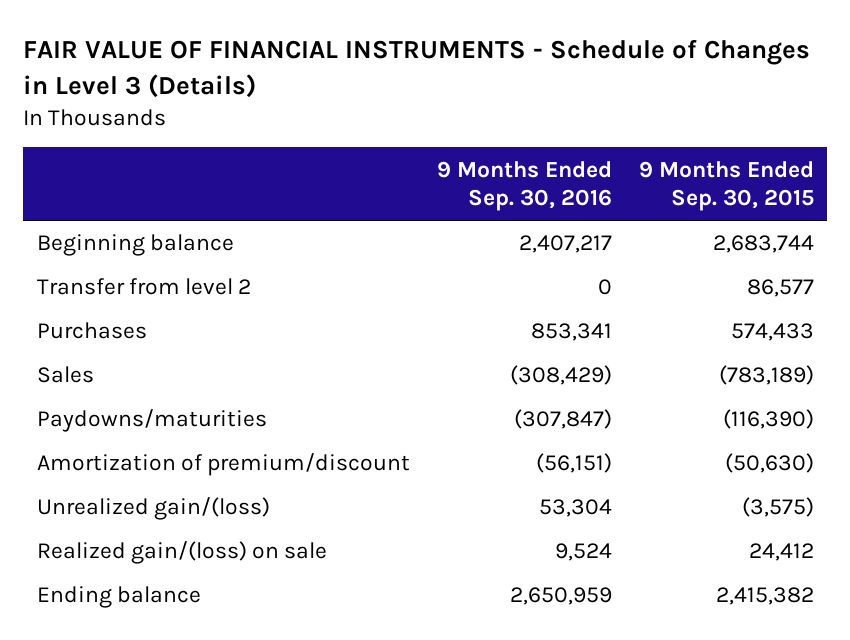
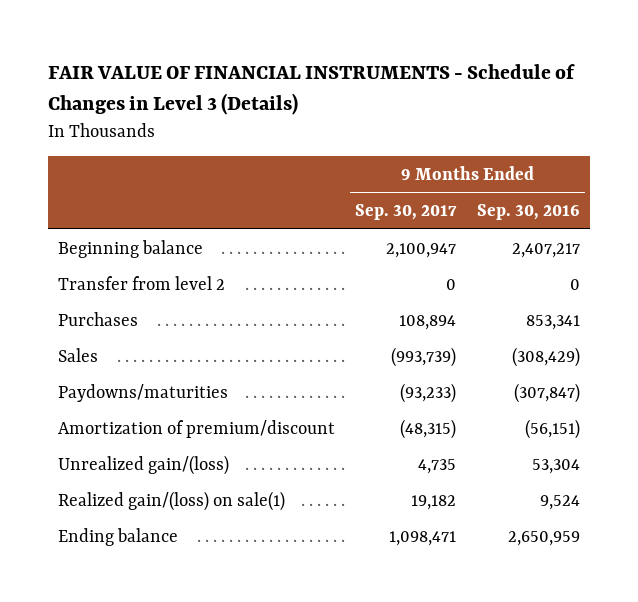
[638,160,814,212] 9 Months Ended Sep. 30, 2015 -> none
none -> [355,204,458,221] Sep. 30, 2017
[36,541,327,565] Realized gain/(loss) on sale -> [58,490,286,511] Realized gain/(loss) on sale(1)

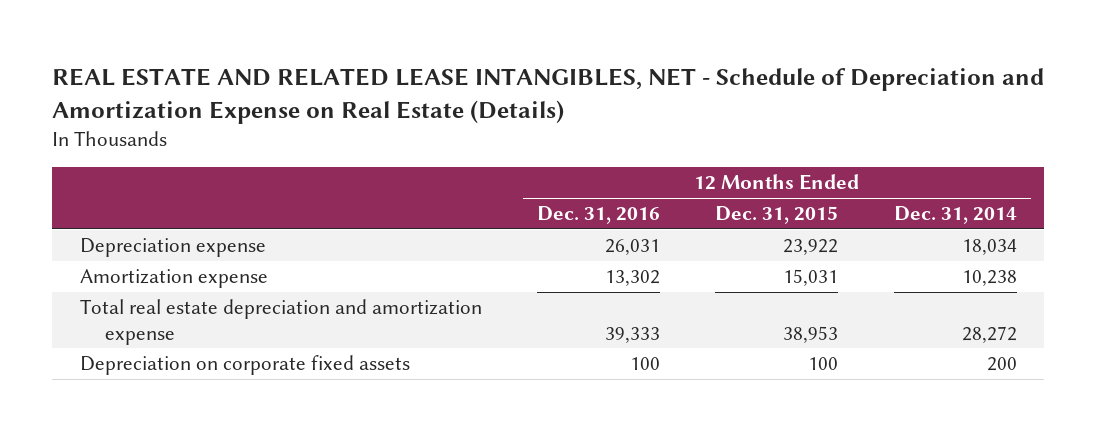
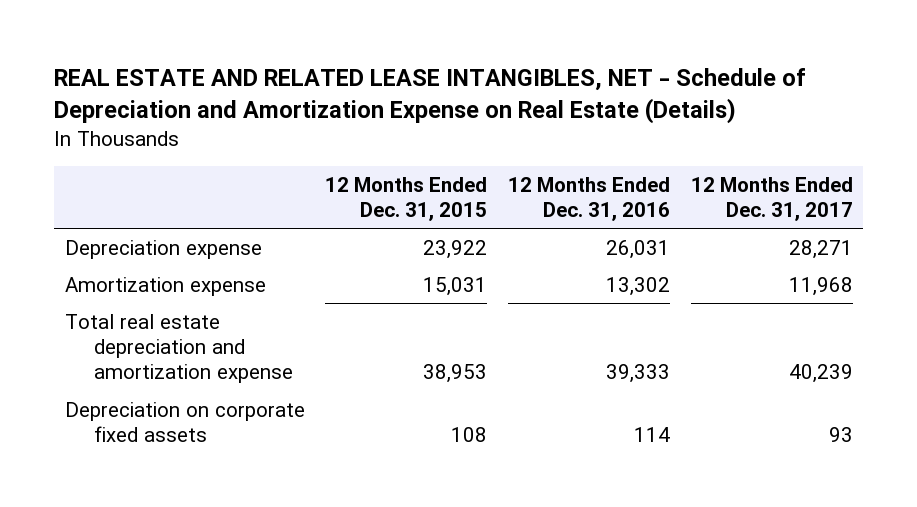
[893,206,1017,225] Dec. 31, 2014 -> none
none -> [690,176,853,222] 12 Months Ended Dec. 31, 2017
[630,357,661,371] 100 -> [633,427,670,443] 114
[808,357,839,371] 100 -> [451,427,488,443] 108

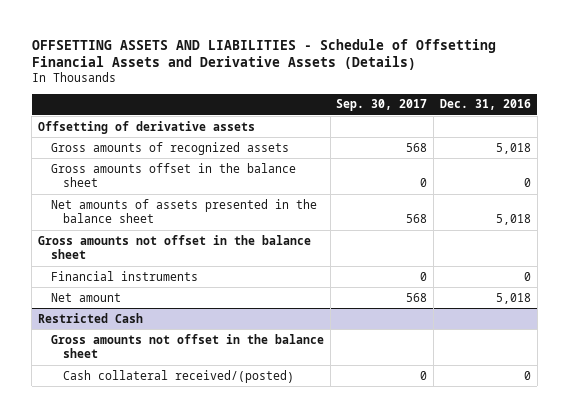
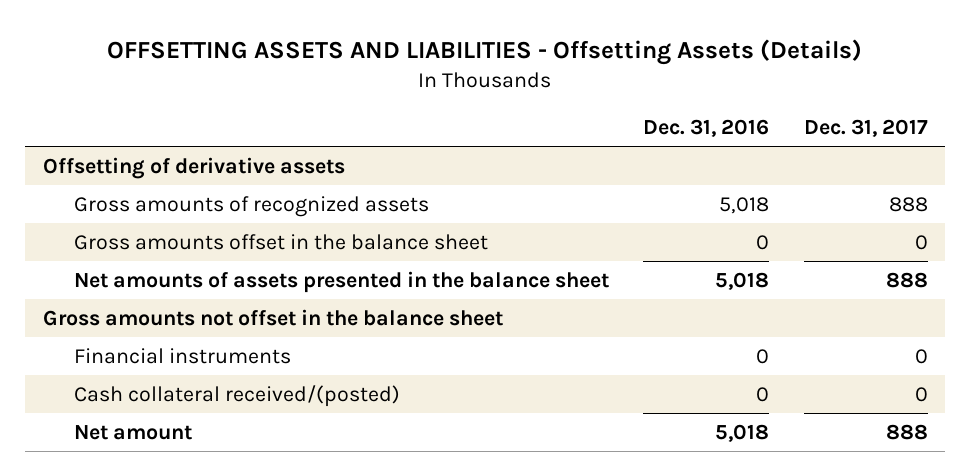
[31,38,496,71] OFFSETTING ASSETS AND LIABILITIES - Schedule of Offsetting Financial Assets and Derivative Assets (Details) -> [107,39,863,66] OFFSETTING ASSETS AND LIABILITIES - Offsetting Assets (Details)
[336,99,428,112] Sep. 30, 2017 -> none
none -> [803,119,928,138] Dec. 31, 2017
[38,312,144,323] Restricted Cash -> none
[50,333,324,359] Gross amounts not offset in the balance sheet -> none
[50,292,121,302] Net amount -> [73,424,192,440] Net amount

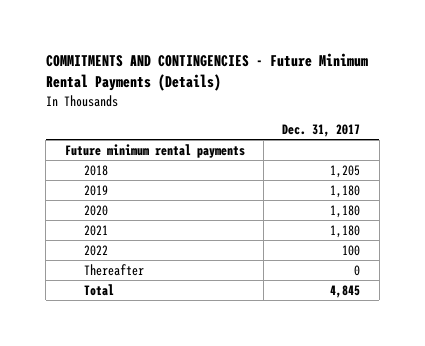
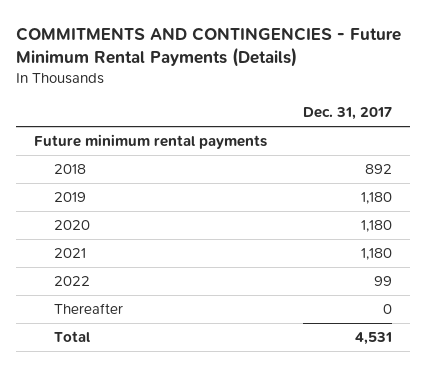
[330,164,361,178] 1,205 -> [365,164,393,175] 892
[342,244,361,256] 100 -> [374,276,393,287] 99
[330,284,361,298] 4,845 -> [355,332,393,346] 4,531

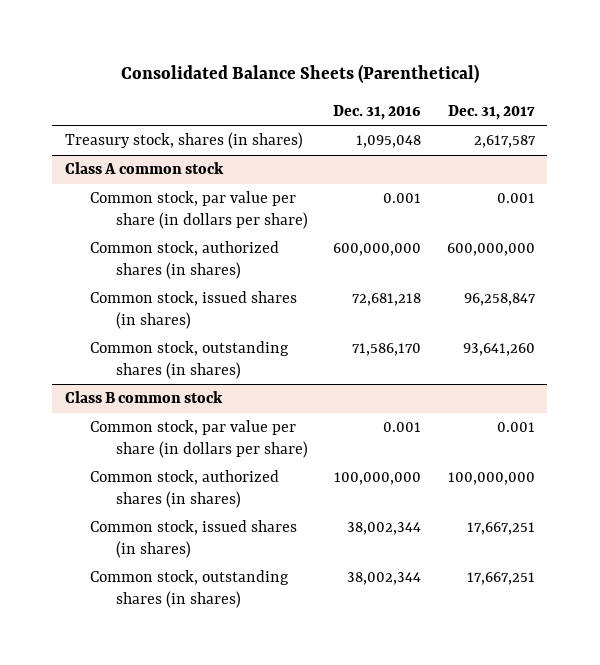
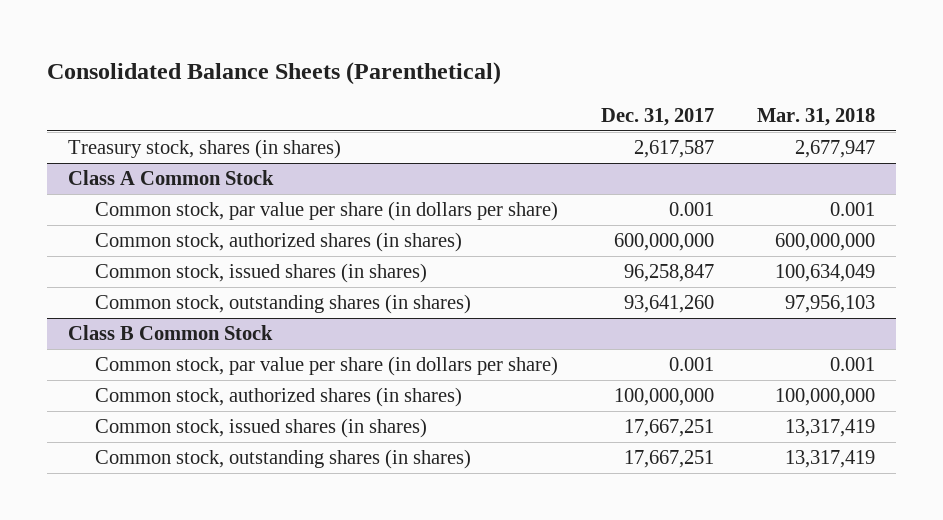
[333,104,422,120] Dec. 31, 2016 -> none
none -> [756,107,875,126] Mar. 31, 2018
[65,162,225,175] Class A common stock -> [68,170,275,186] Class A Common Stock
[65,391,224,404] Class B common stock -> [68,325,274,341] Class B Common Stock

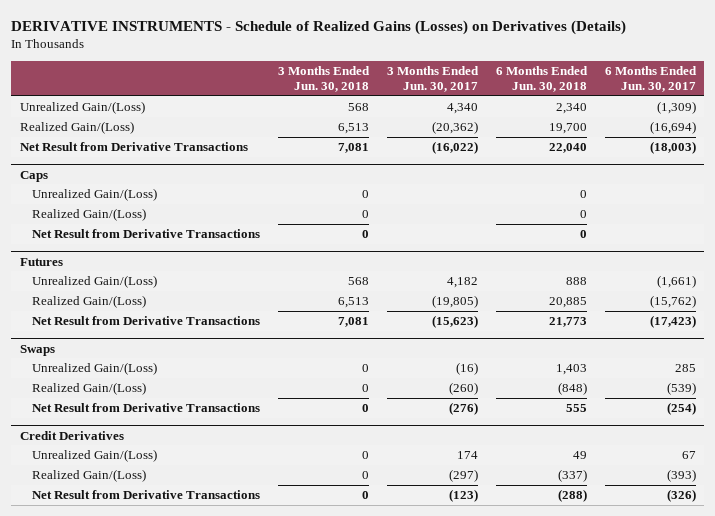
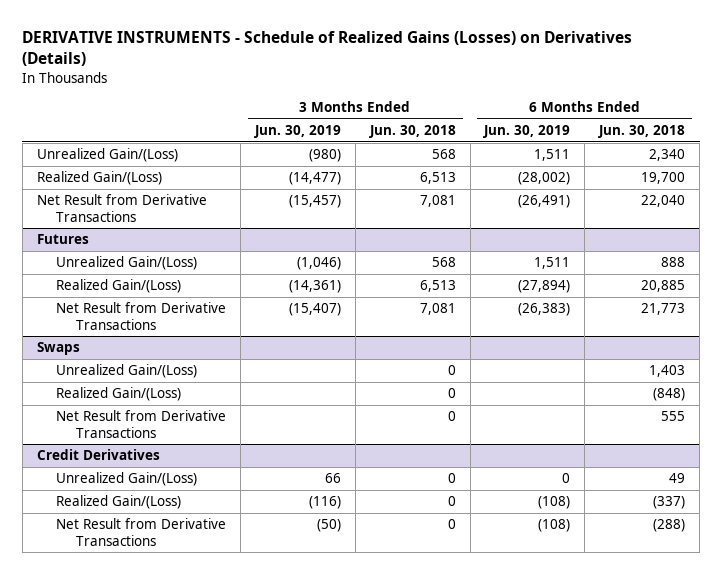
[386,66,479,93] 3 Months Ended Jun. 30, 2017 -> none
[604,66,697,93] 6 Months Ended Jun. 30, 2017 -> none
none -> [253,125,341,139] Jun. 30, 2019
none -> [483,125,571,139] Jun. 30, 2019
[19,170,48,182] Caps -> none
[32,188,158,202] Unrealized Gain/(Loss) -> none
[32,208,147,222] Realized Gain/(Loss) -> none
[32,229,261,239] Net Result from Derivative Transactions -> none

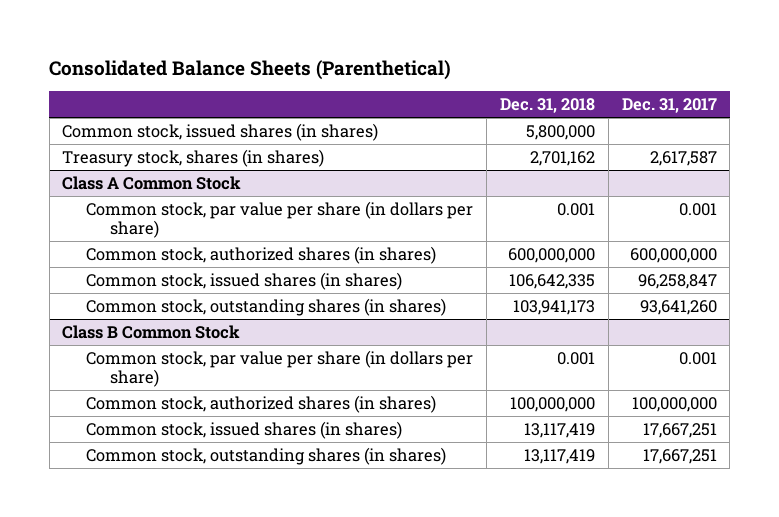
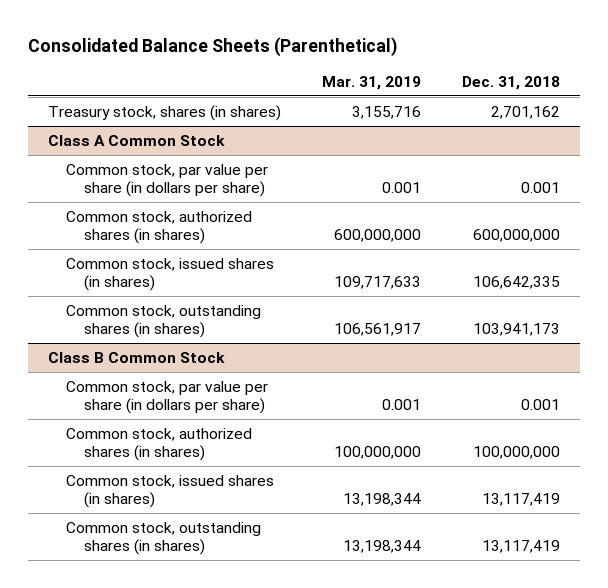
[621,98,717,114] Dec. 31, 2017 -> none
none -> [321,75,421,90] Mar. 31, 2019
[62,122,379,141] Common stock, issued shares (in shares) -> none

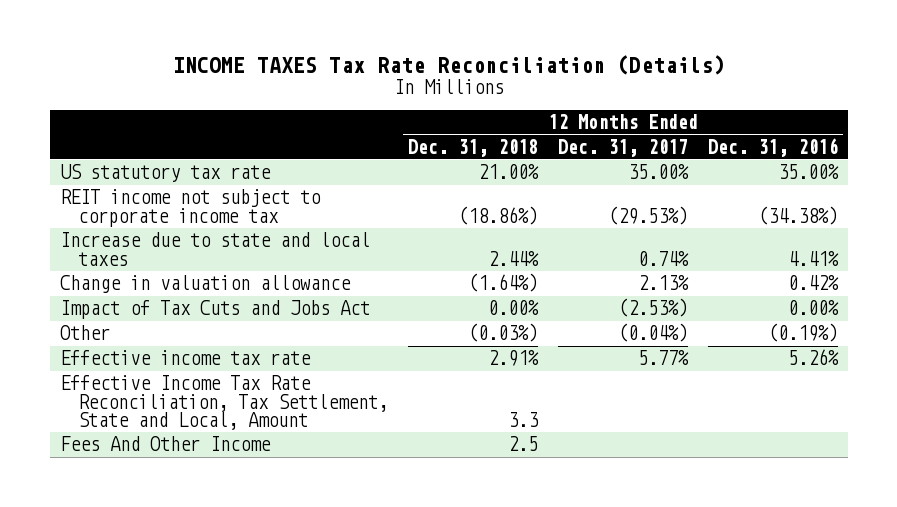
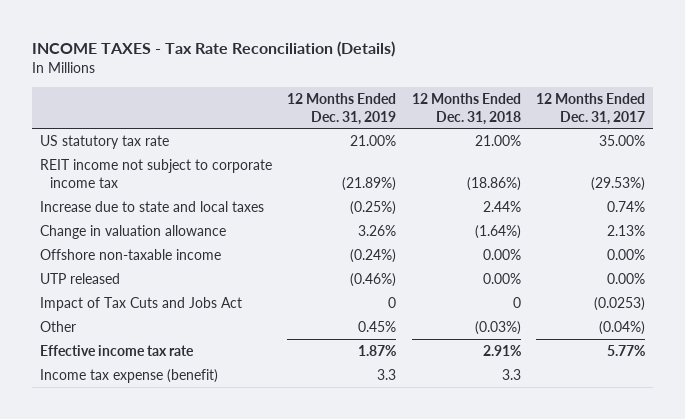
[172,55,725,76] INCOME TAXES Tax Rate Reconciliation (Details) -> [32,40,396,57] INCOME TAXES - Tax Rate Reconciliation (Details)
[707,137,838,157] Dec. 31, 2016 -> none
none -> [287,92,397,125] 12 Months Ended Dec. 31, 2019
none -> [39,248,221,260] Offshore non-taxable income
none -> [39,272,120,284] UTP released
[487,300,539,316] 0.00% -> [512,296,521,308] 0
[617,298,688,318] (2.53%) -> [594,296,646,311] (0.0253)
[59,436,271,452] Fees And Other Income -> none
[59,375,388,430] Effective Income Tax Rate Reconciliation, Tax Settlement, State and Local, Amount -> [39,368,218,383] Income tax expense (benefit)

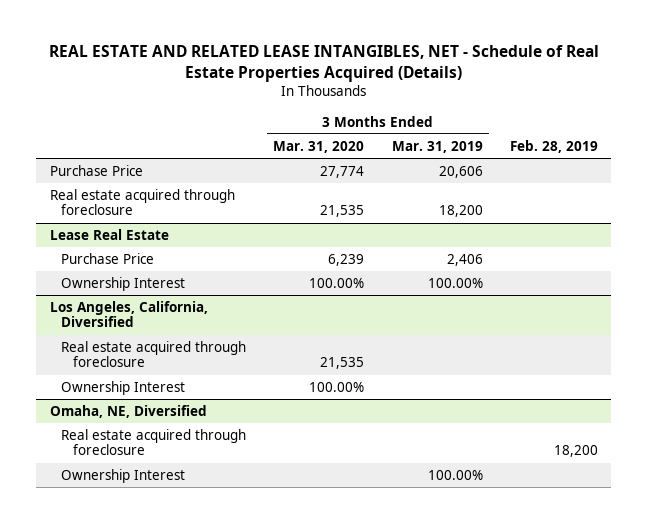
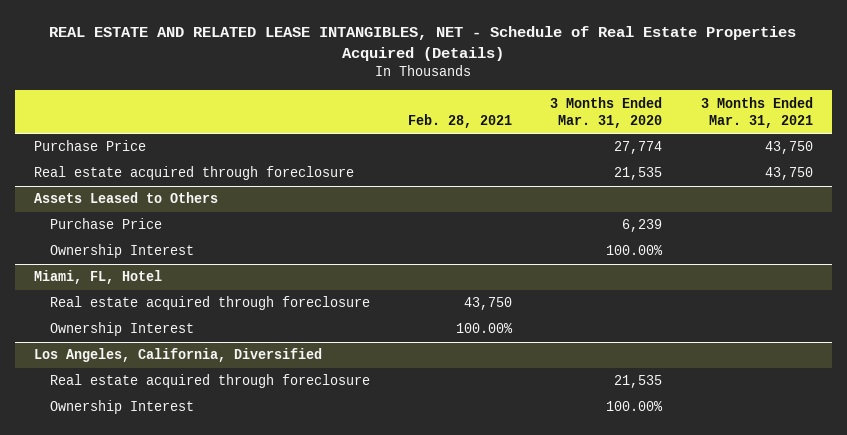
[391,140,483,153] Mar. 31, 2019 -> none
[509,139,598,153] Feb. 28, 2019 -> none
none -> [408,113,513,128] Feb. 28, 2021
none -> [700,96,813,128] 3 Months Ended Mar. 31, 2021
[49,228,169,240] Lease Real Estate -> [34,192,219,204] Assets Leased to Others
none -> [34,270,163,285] Miami, FL, Hotel
none -> [50,296,371,311] Real estate acquired through foreclosure
none -> [50,322,195,337] Ownership Interest
[49,404,207,418] Omaha, NE, Diversified -> none
[61,428,247,456] Real estate acquired through foreclosure -> none
[61,468,186,483] Ownership Interest -> none

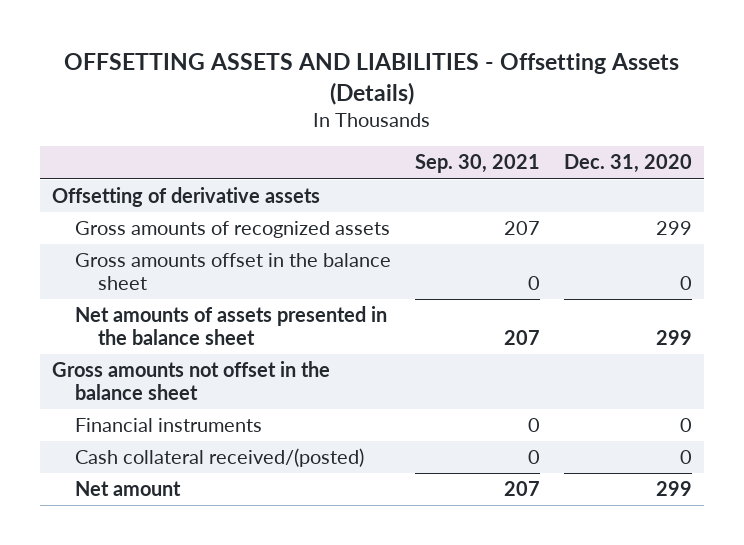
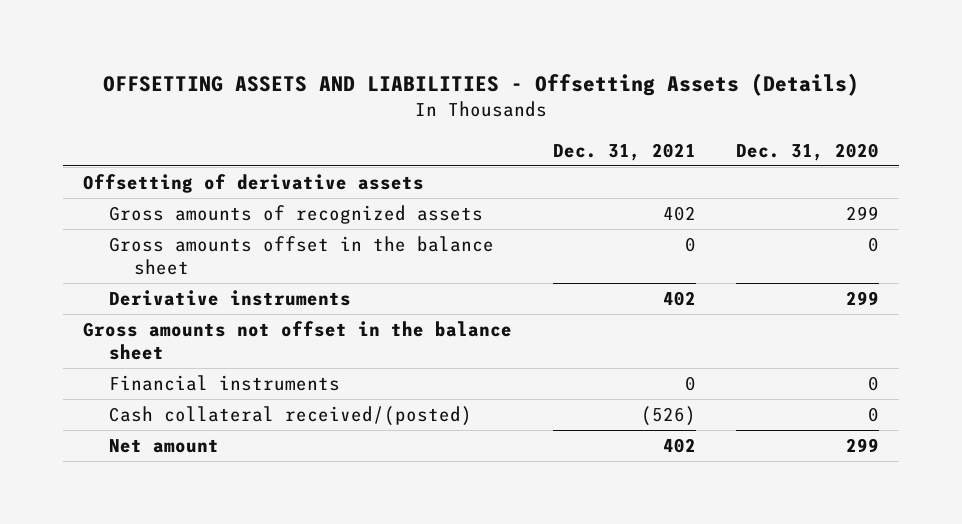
[415,154,541,174] Sep. 30, 2021 -> none
none -> [552,142,696,161] Dec. 31, 2021
[75,306,388,346] Net amounts of assets presented in the balance sheet -> [108,289,351,306] Derivative instruments

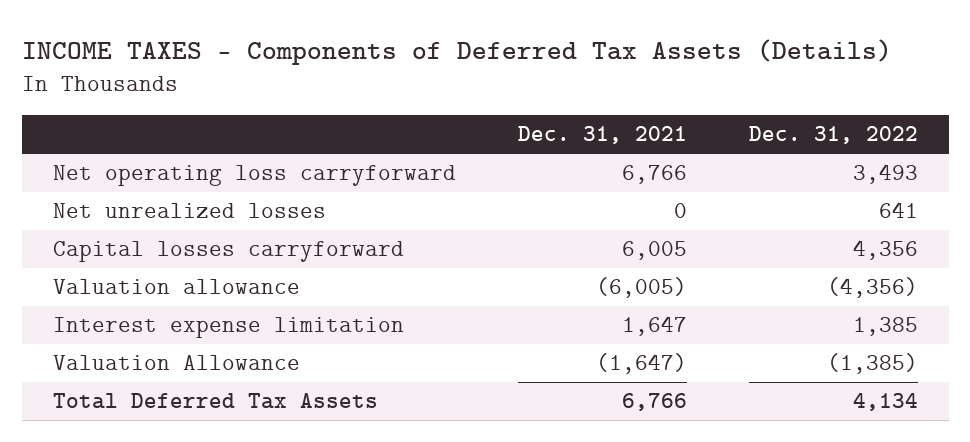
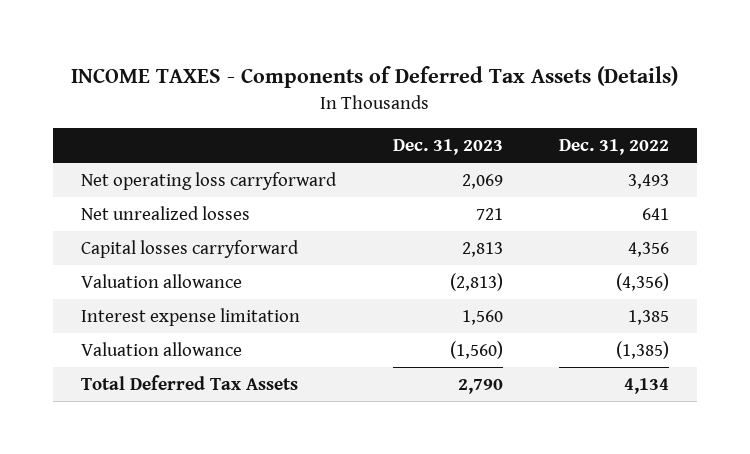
[517,126,687,145] Dec. 31, 2021 -> none
none -> [392,139,503,156] Dec. 31, 2023
[52,355,300,371] Valuation Allowance -> [81,341,243,356] Valuation allowance

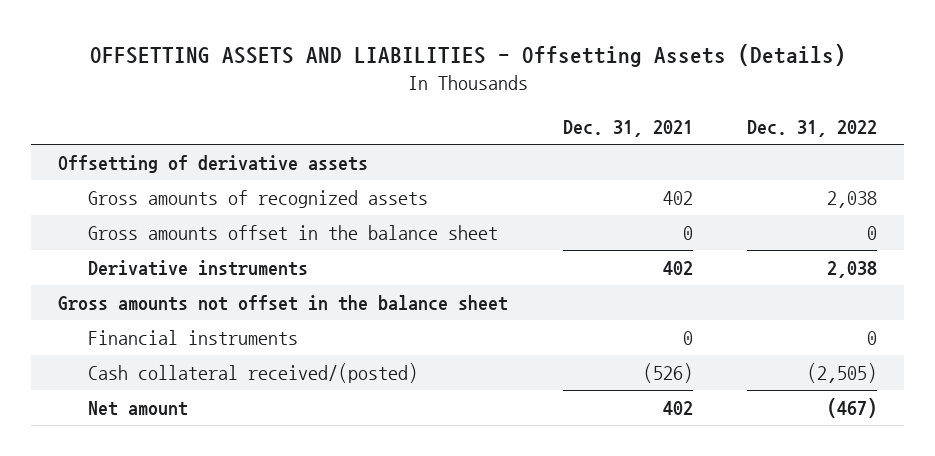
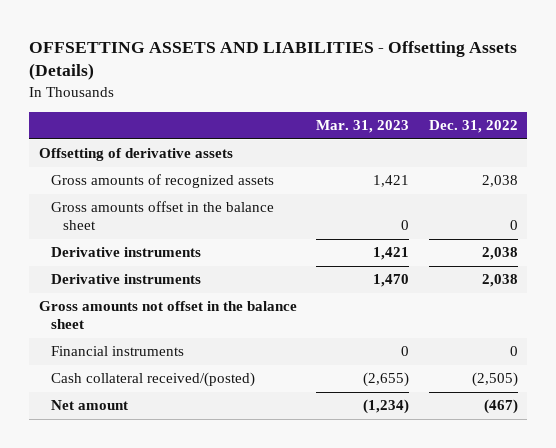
[562,119,693,137] Dec. 31, 2021 -> none
none -> [316,120,410,134] Mar. 31, 2023
none -> [50,274,201,285] Derivative instruments

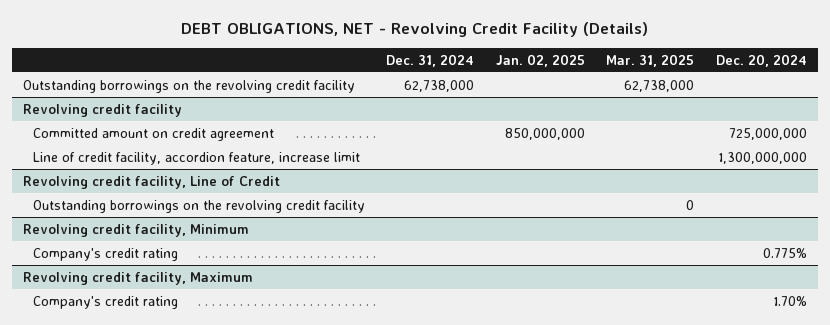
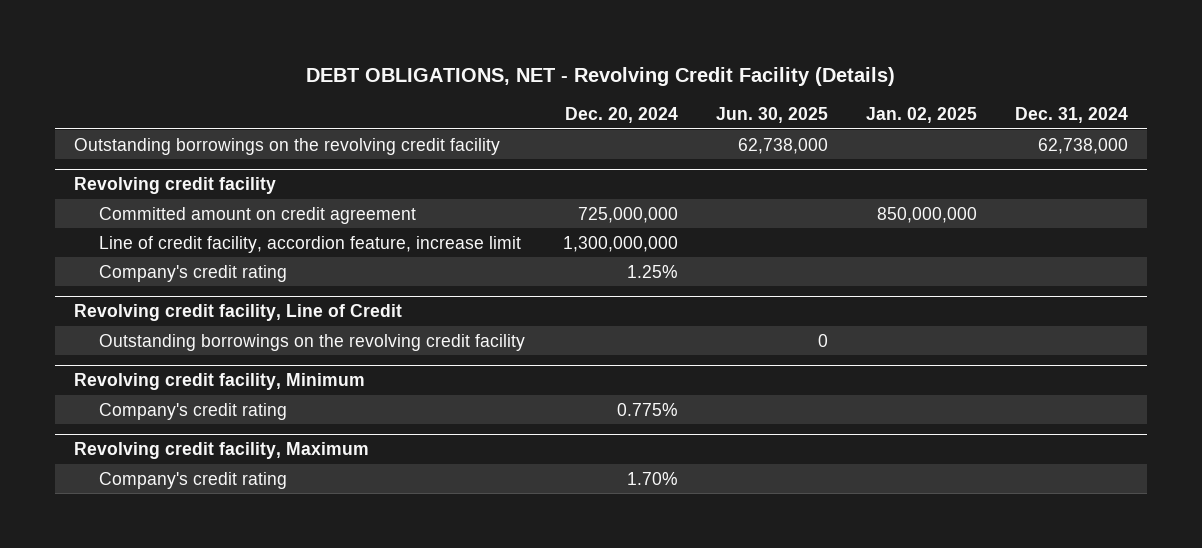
[606,53,695,67] Mar. 31, 2025 -> none
none -> [715,107,828,124] Jun. 30, 2025
none -> [98,264,287,282] Company's credit rating

